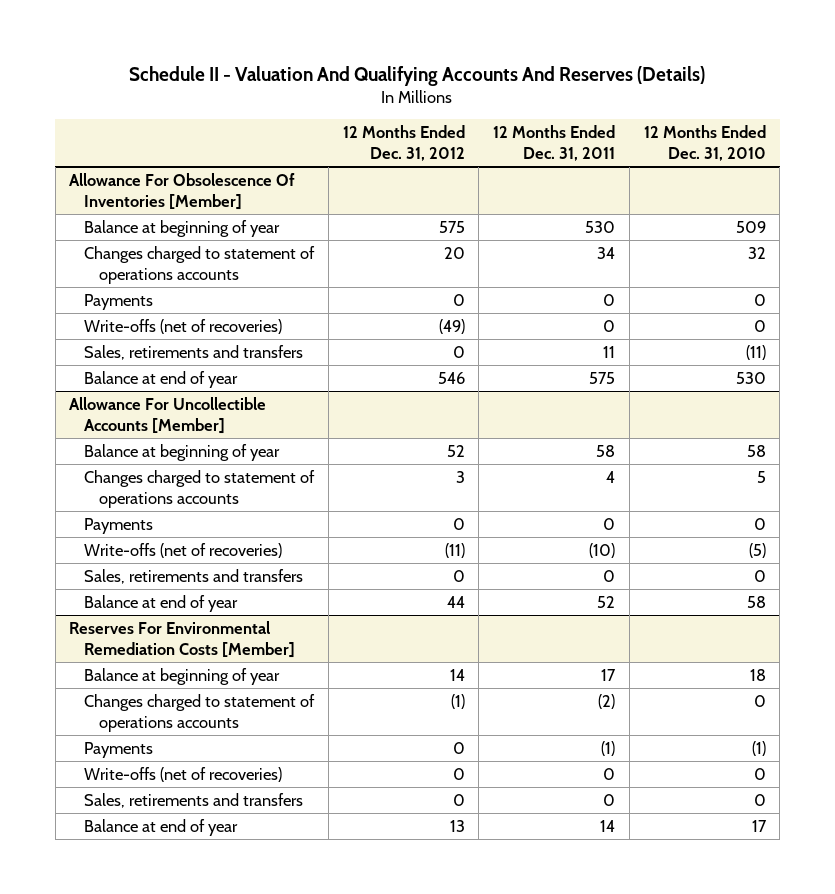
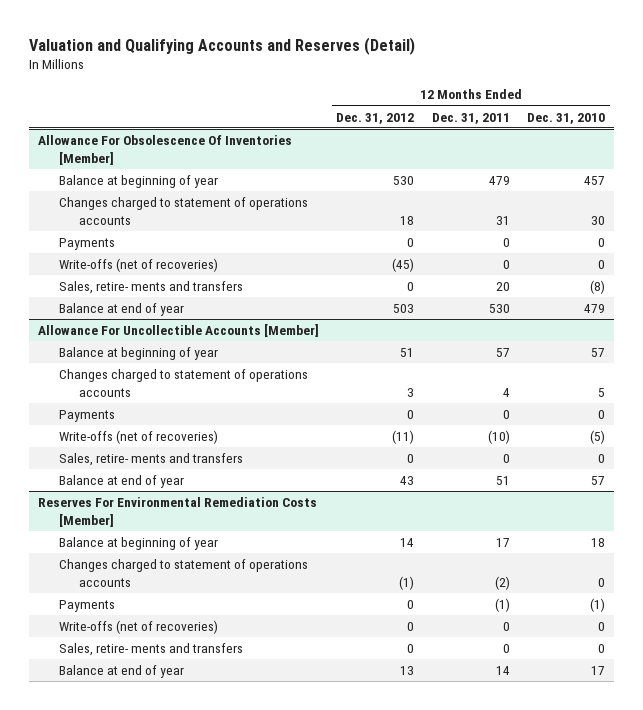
[129,65,706,86] Schedule II - Valuation And Qualifying Accounts And Reserves (Details) -> [29,36,416,55] Valuation and Qualifying Accounts and Reserves (Detail)
[438,220,465,233] 575 -> [393,176,415,186] 530
[585,220,616,233] 530 -> [488,176,510,186] 479
[735,220,766,233] 509 -> [584,176,606,186] 457
[443,246,465,259] 20 -> [400,215,415,225] 18
[597,246,616,259] 34 -> [495,215,510,225] 31
[747,246,766,259] 32 -> [591,215,606,225] 30
[438,318,465,334] (49) -> [392,258,415,273] (45)
[83,344,303,360] Sales, retirements and transfers -> [58,281,243,295] Sales, retire- ments and transfers
[603,345,616,358] 11 -> [495,282,510,292] 20
[745,344,766,360] (11) -> [590,280,606,295] (8)
[437,371,465,384] 546 -> [393,304,415,314] 503
[589,371,616,384] 575 -> [488,304,510,314] 530
[735,371,766,384] 530 -> [584,304,606,314] 479
[446,444,465,457] 52 -> [400,348,415,358] 51
[596,444,616,457] 58 -> [495,348,510,358] 57
[746,444,766,457] 58 -> [591,348,606,358] 57
[83,568,303,584] Sales, retirements and transfers -> [58,453,243,467] Sales, retire- ments and transfers
[446,595,465,608] 44 -> [400,476,415,486] 43
[597,595,616,608] 52 -> [495,476,510,486] 51
[746,595,766,608] 58 -> [591,476,606,486] 57
[83,792,303,808] Sales, retirements and transfers -> [58,643,243,657] Sales, retire- ments and transfers

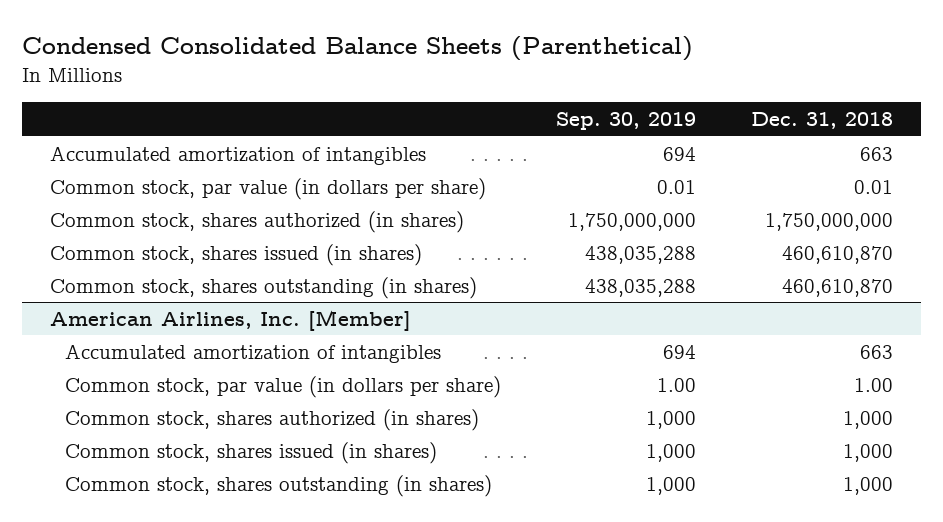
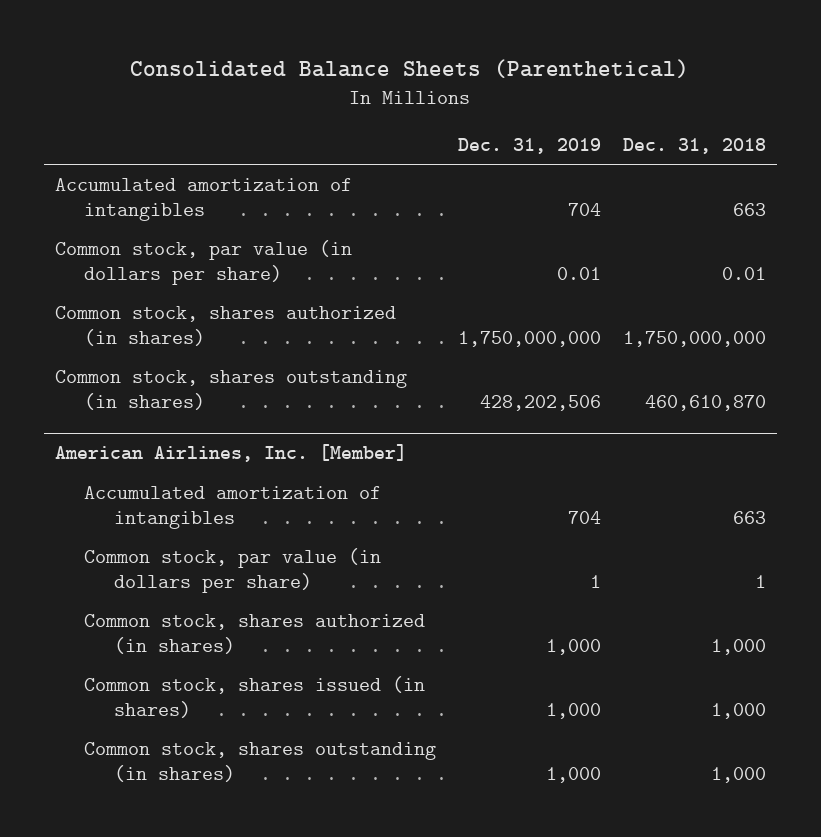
[22,36,694,62] Condensed Consolidated Balance Sheets (Parenthetical) -> [130,59,690,79] Consolidated Balance Sheets (Parenthetical)
[556,111,697,130] Sep. 30, 2019 -> none
none -> [458,137,602,154] Dec. 31, 2019
[49,243,422,266] Common stock, shares issued (in shares) -> none
[854,377,894,392] 1.00 -> [755,574,767,588] 1

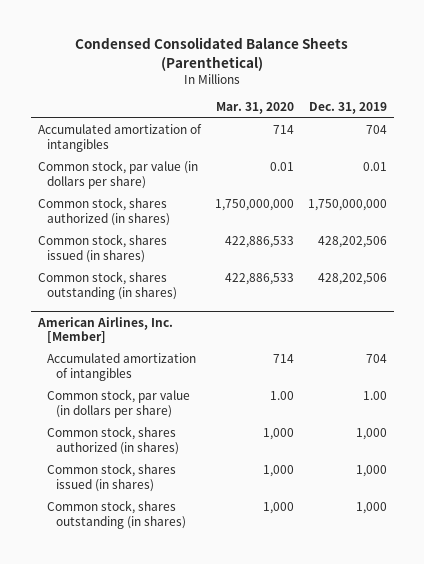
[130,59,690,79] Consolidated Balance Sheets (Parenthetical) -> [75,37,349,71] Condensed Consolidated Balance Sheets (Parenthetical)
[623,137,767,154] Dec. 31, 2018 -> none
none -> [215,102,294,115] Mar. 31, 2020
none -> [37,234,167,264] Common stock, shares issued (in shares)
[590,574,602,588] 1 -> [362,391,387,401] 1.00

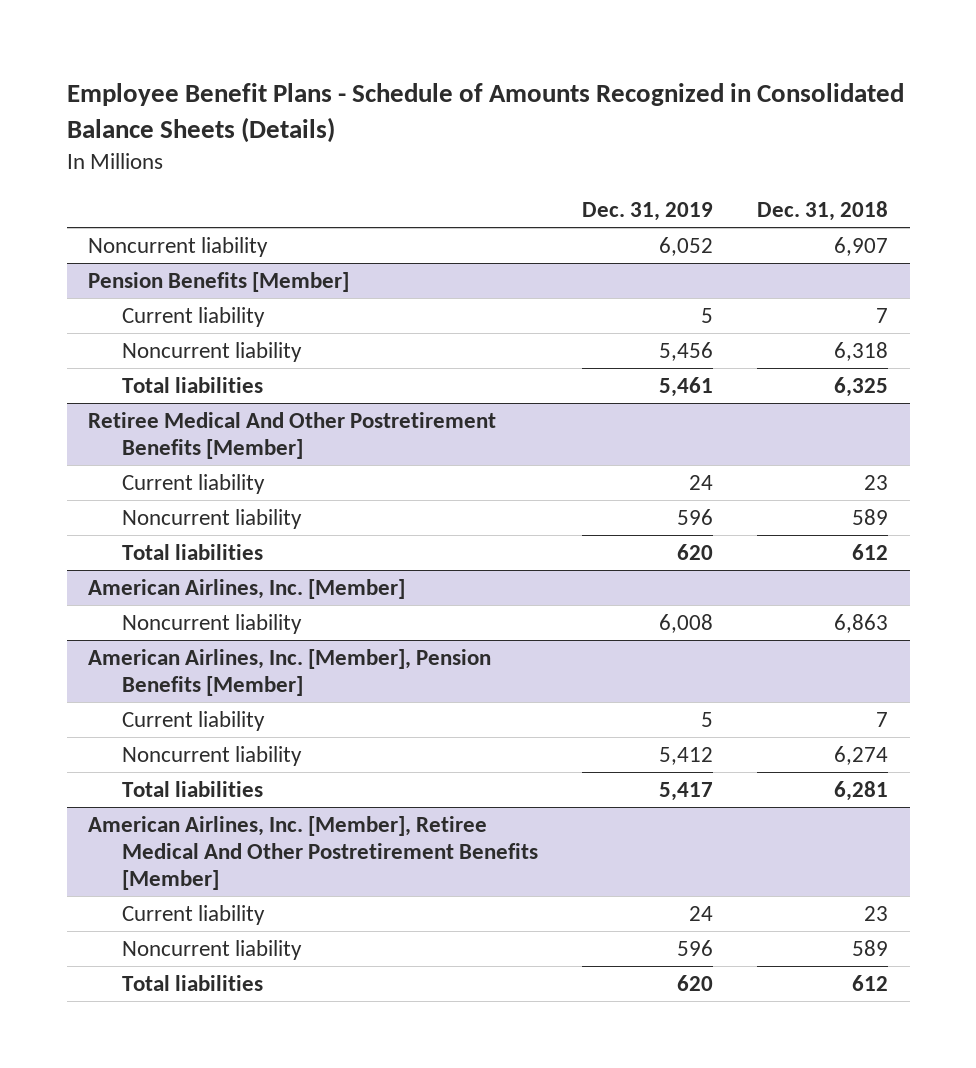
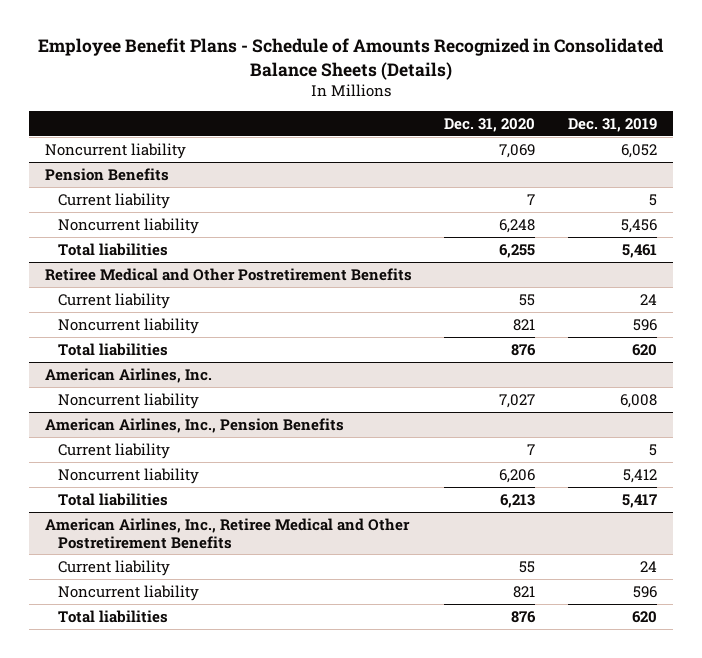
[756,201,888,222] Dec. 31, 2018 -> none
none -> [444,118,536,133] Dec. 31, 2020
[88,272,350,293] Pension Benefits [Member] -> [44,167,169,181] Pension Benefits
[88,412,497,460] Retiree Medical And Other Postretirement Benefits [Member] -> [44,267,412,281] Retiree Medical and Other Postretirement Benefits
[88,579,406,600] American Airlines, Inc. [Member] -> [44,367,212,383] American Airlines, Inc.
[88,649,492,697] American Airlines, Inc. [Member], Pension Benefits [Member] -> [44,417,344,433] American Airlines, Inc., Pension Benefits
[88,816,538,891] American Airlines, Inc. [Member], Retiree Medical And Other Postretirement Benefits [Member] -> [44,517,410,549] American Airlines, Inc., Retiree Medical and Other Postretirement Benefits

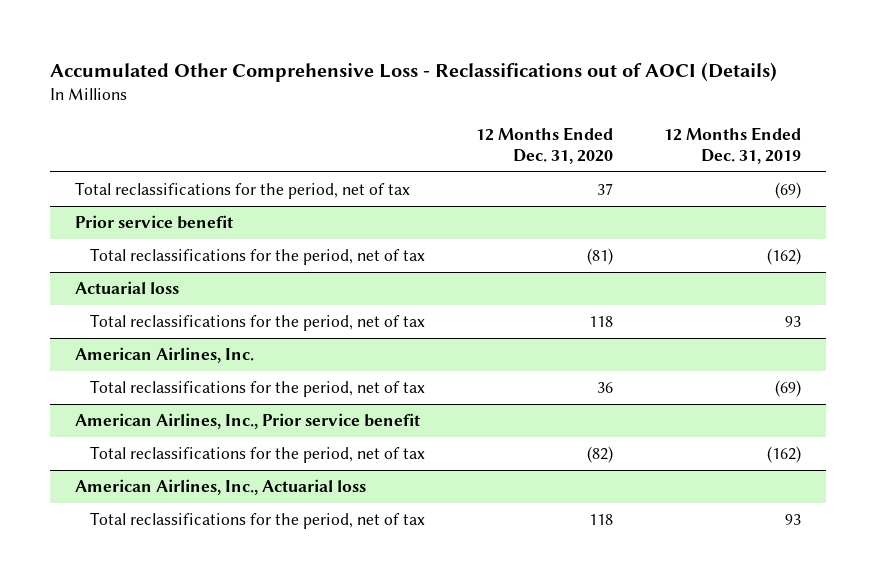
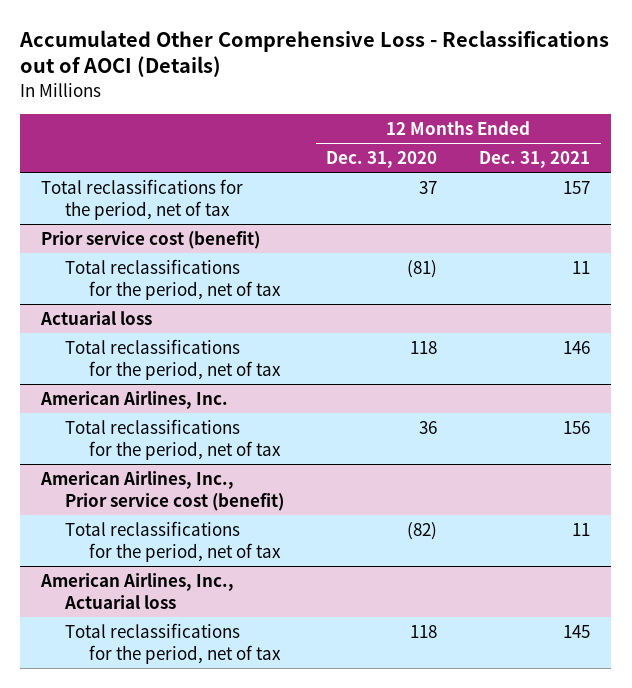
[663,126,801,164] 12 Months Ended Dec. 31, 2019 -> none
none -> [479,151,591,169] Dec. 31, 2021
[75,215,234,230] Prior service benefit -> [41,230,261,249] Prior service cost (benefit)
[75,413,421,430] American Airlines, Inc., Prior service benefit -> [40,470,285,512] American Airlines, Inc., Prior service cost (benefit)

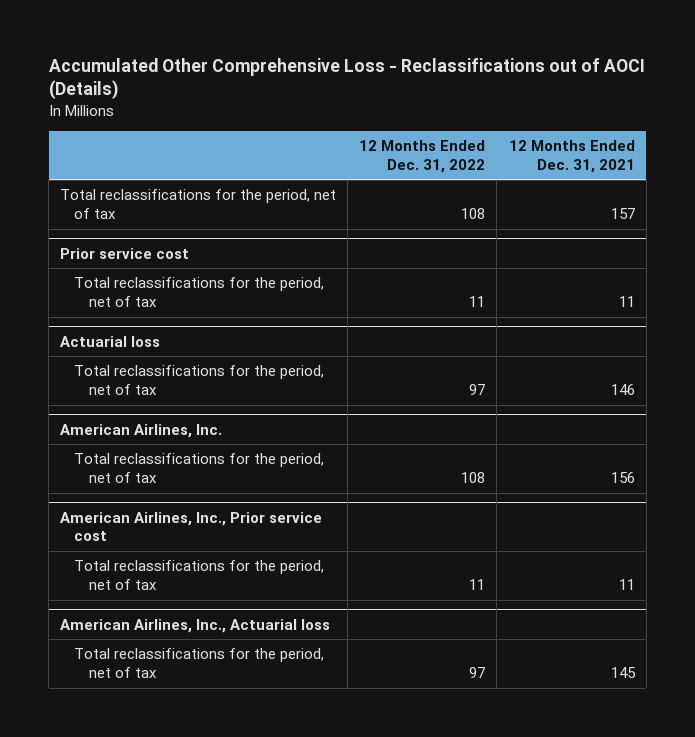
[326,151,438,169] Dec. 31, 2020 -> none
none -> [359,140,486,173] 12 Months Ended Dec. 31, 2022
[41,230,261,249] Prior service cost (benefit) -> [60,247,190,259] Prior service cost
[40,470,285,512] American Airlines, Inc., Prior service cost (benefit) -> [60,511,323,542] American Airlines, Inc., Prior service cost

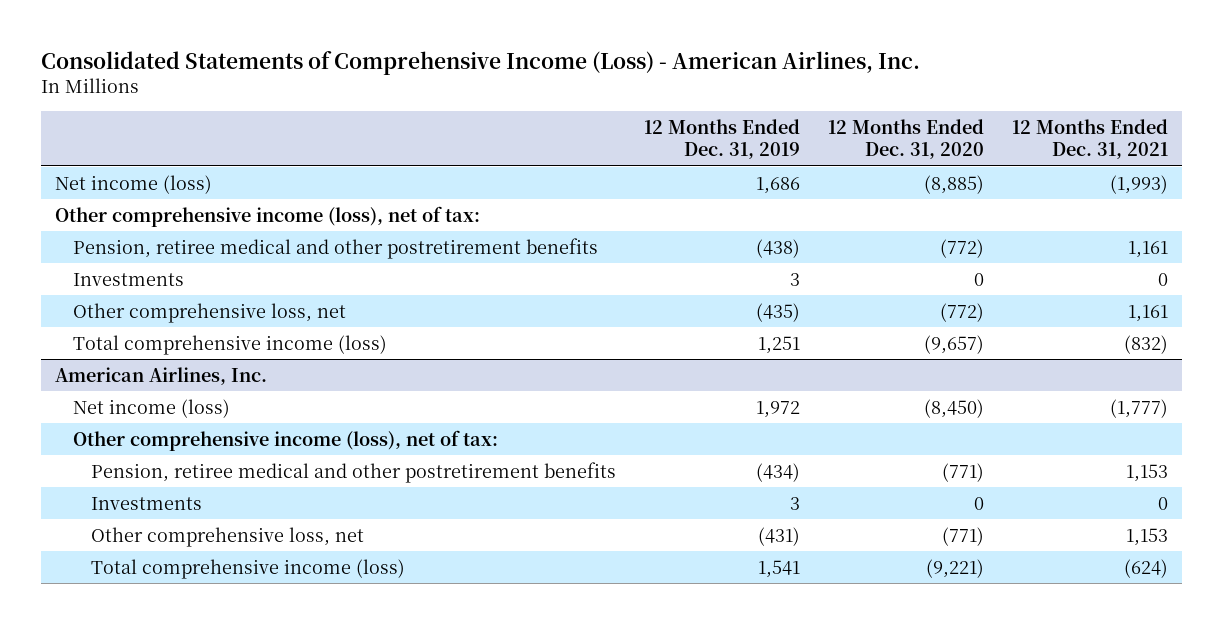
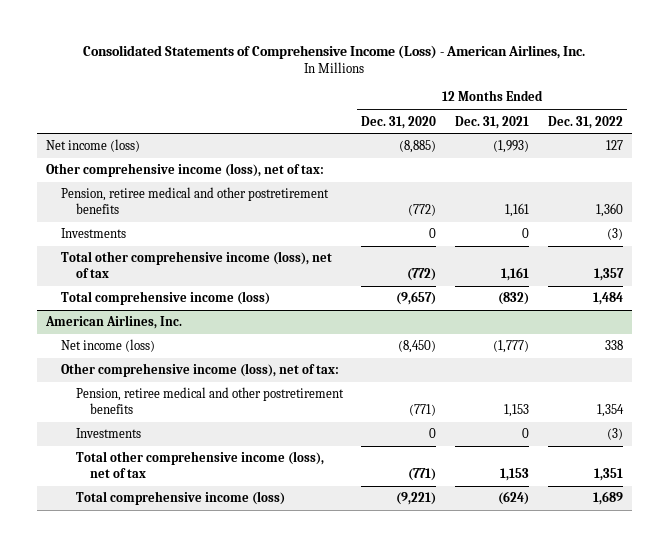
[643,119,800,160] 12 Months Ended Dec. 31, 2019 -> none
none -> [547,115,623,129] Dec. 31, 2022
[72,302,346,323] Other comprehensive loss, net -> [60,251,332,279] Total other comprehensive income (loss), net of tax
[90,526,364,547] Other comprehensive loss, net -> [75,451,324,479] Total other comprehensive income (loss), net of tax

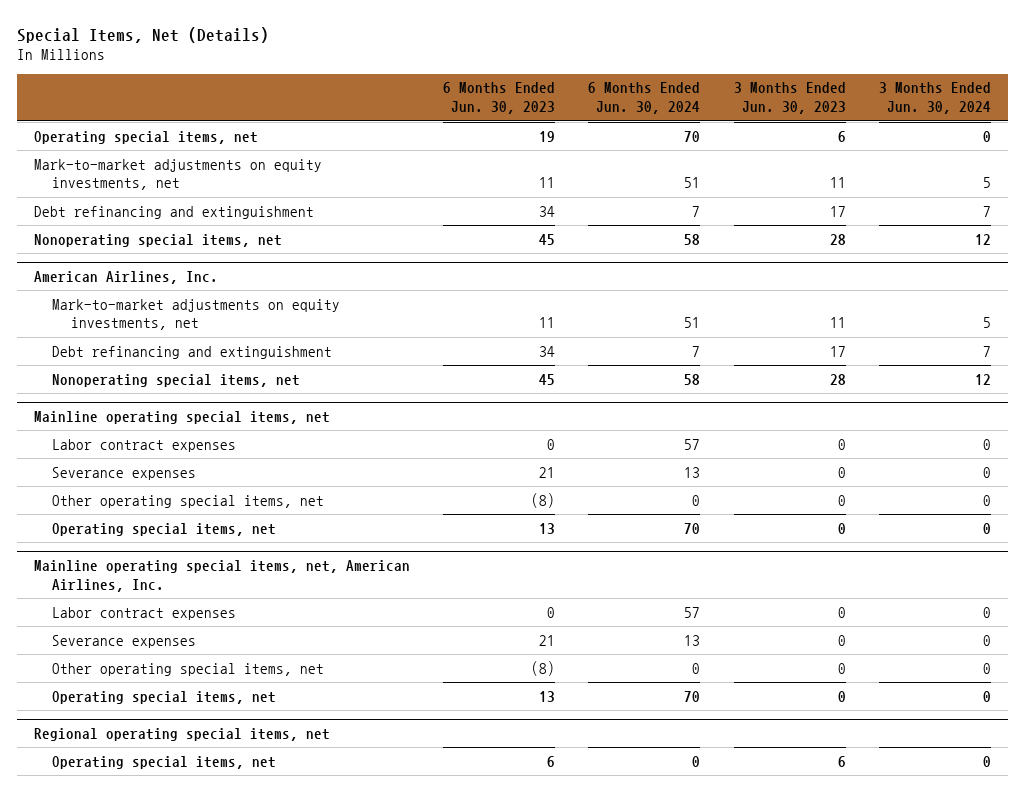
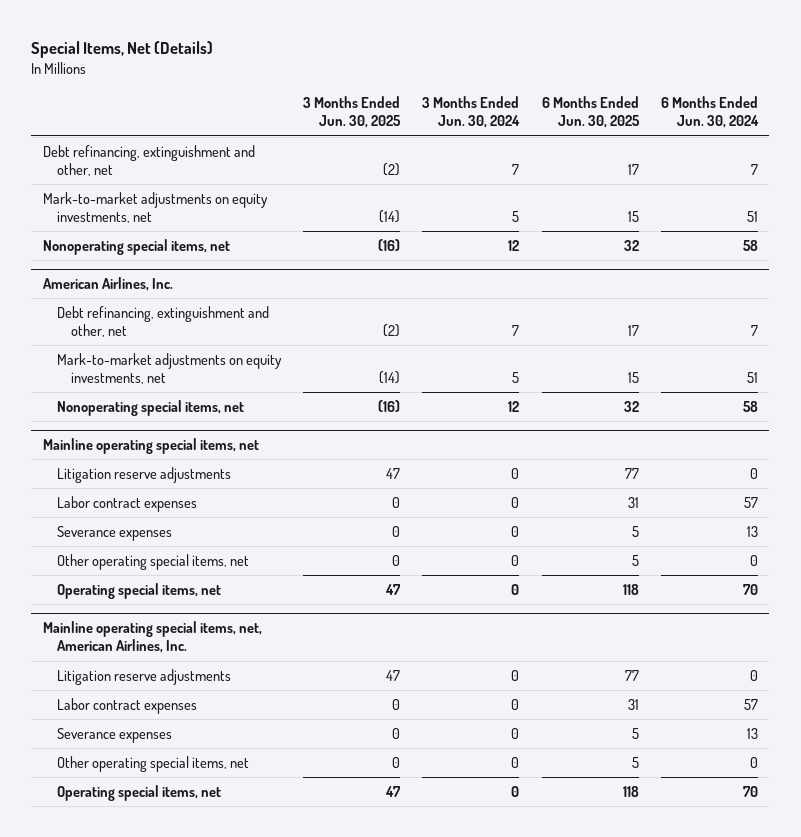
[443,82,556,115] 6 Months Ended Jun. 30, 2023 -> none
[733,82,846,115] 3 Months Ended Jun. 30, 2023 -> none
none -> [303,95,402,129] 3 Months Ended Jun. 30, 2025
none -> [541,95,640,129] 6 Months Ended Jun. 30, 2025
[33,130,258,144] Operating special items, net -> none
none -> [42,144,255,177] Debt refinancing, extinguishment and other, net
[33,205,314,219] Debt refinancing and extinguishment -> none
none -> [56,305,269,338] Debt refinancing, extinguishment and other, net
[52,345,333,359] Debt refinancing and extinguishment -> none
none -> [56,466,231,483] Litigation reserve adjustments
none -> [56,668,231,685] Litigation reserve adjustments
[33,727,330,741] Regional operating special items, net -> none
[52,755,277,769] Operating special items, net -> none

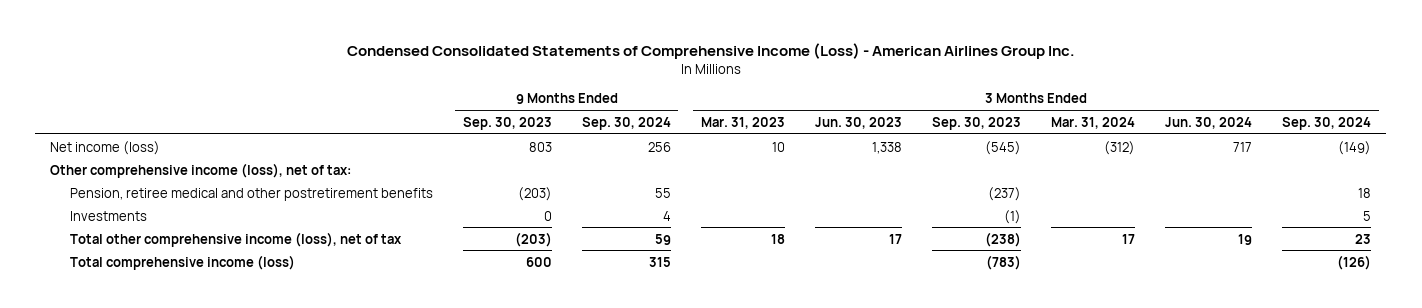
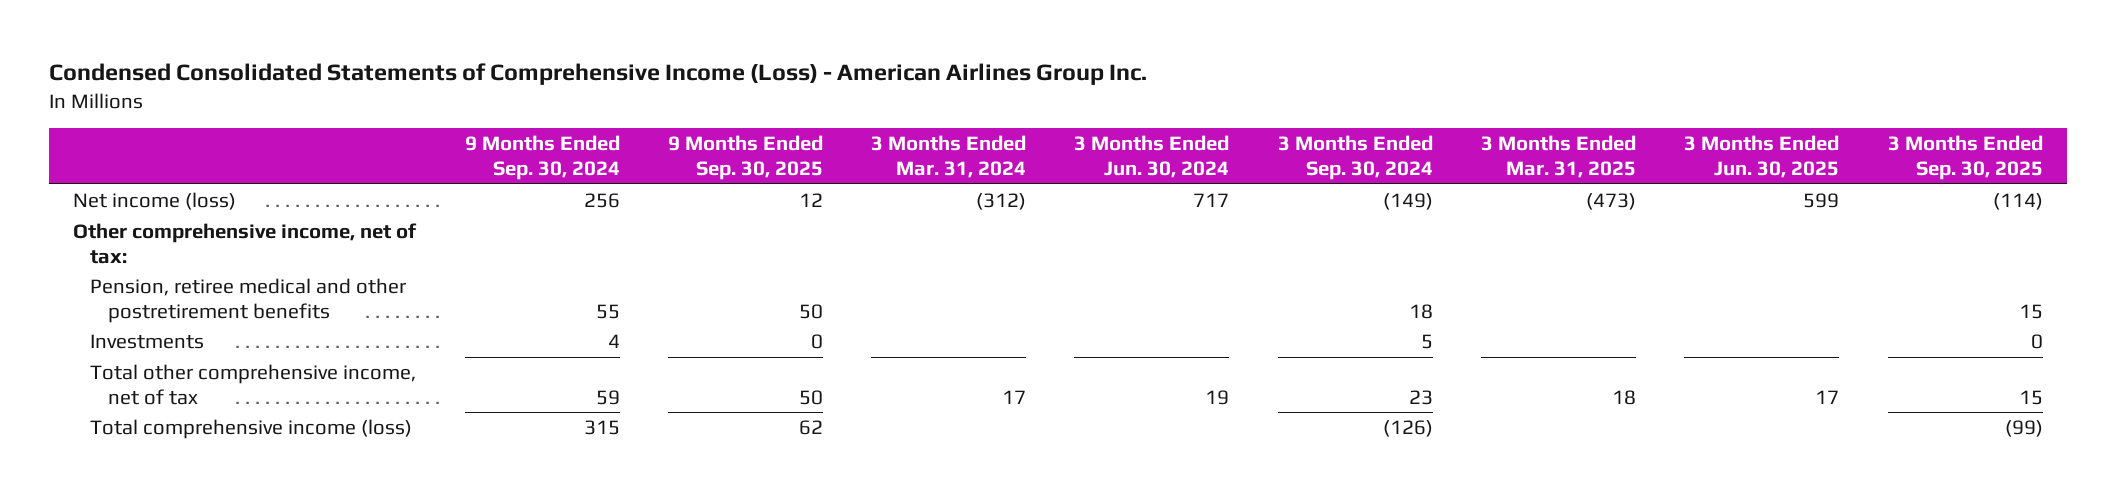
[462,116,552,130] Sep. 30, 2023 -> none
[700,116,785,129] Mar. 31, 2023 -> none
[815,116,903,129] Jun. 30, 2023 -> none
[932,116,1022,130] Sep. 30, 2023 -> none
none -> [667,135,823,180] 9 Months Ended Sep. 30, 2025
none -> [1481,135,1637,178] 3 Months Ended Mar. 31, 2025
none -> [1684,135,1840,178] 3 Months Ended Jun. 30, 2025
none -> [1887,135,2043,180] 3 Months Ended Sep. 30, 2025
[50,162,352,178] Other comprehensive income (loss), net of tax: -> [72,222,417,264] Other comprehensive income, net of tax:
[69,231,402,247] Total other comprehensive income (loss), net of tax -> [90,363,417,405] Total other comprehensive income, net of tax

